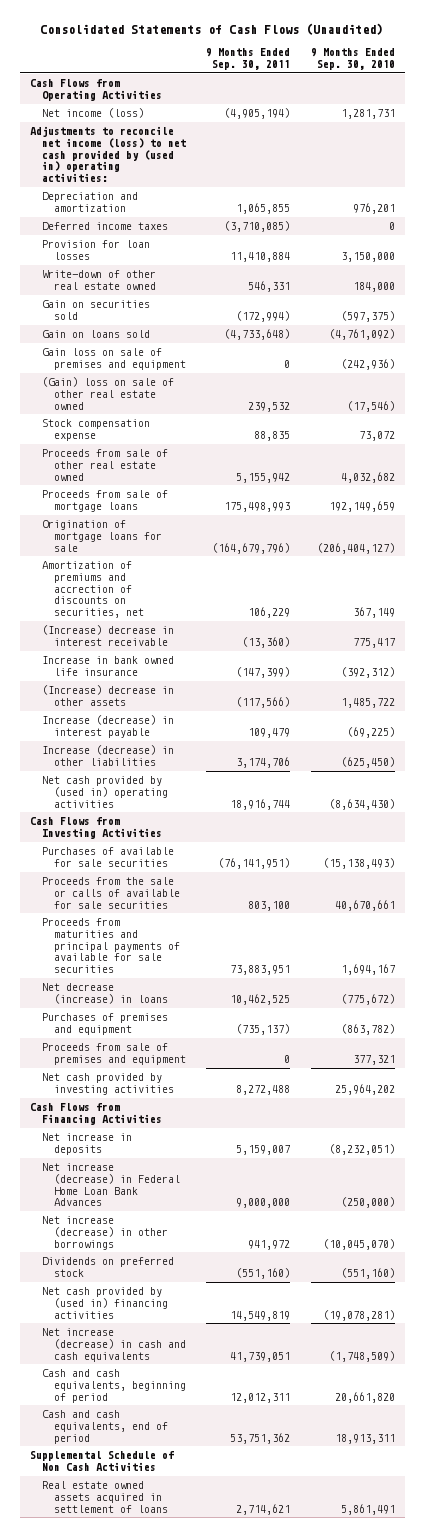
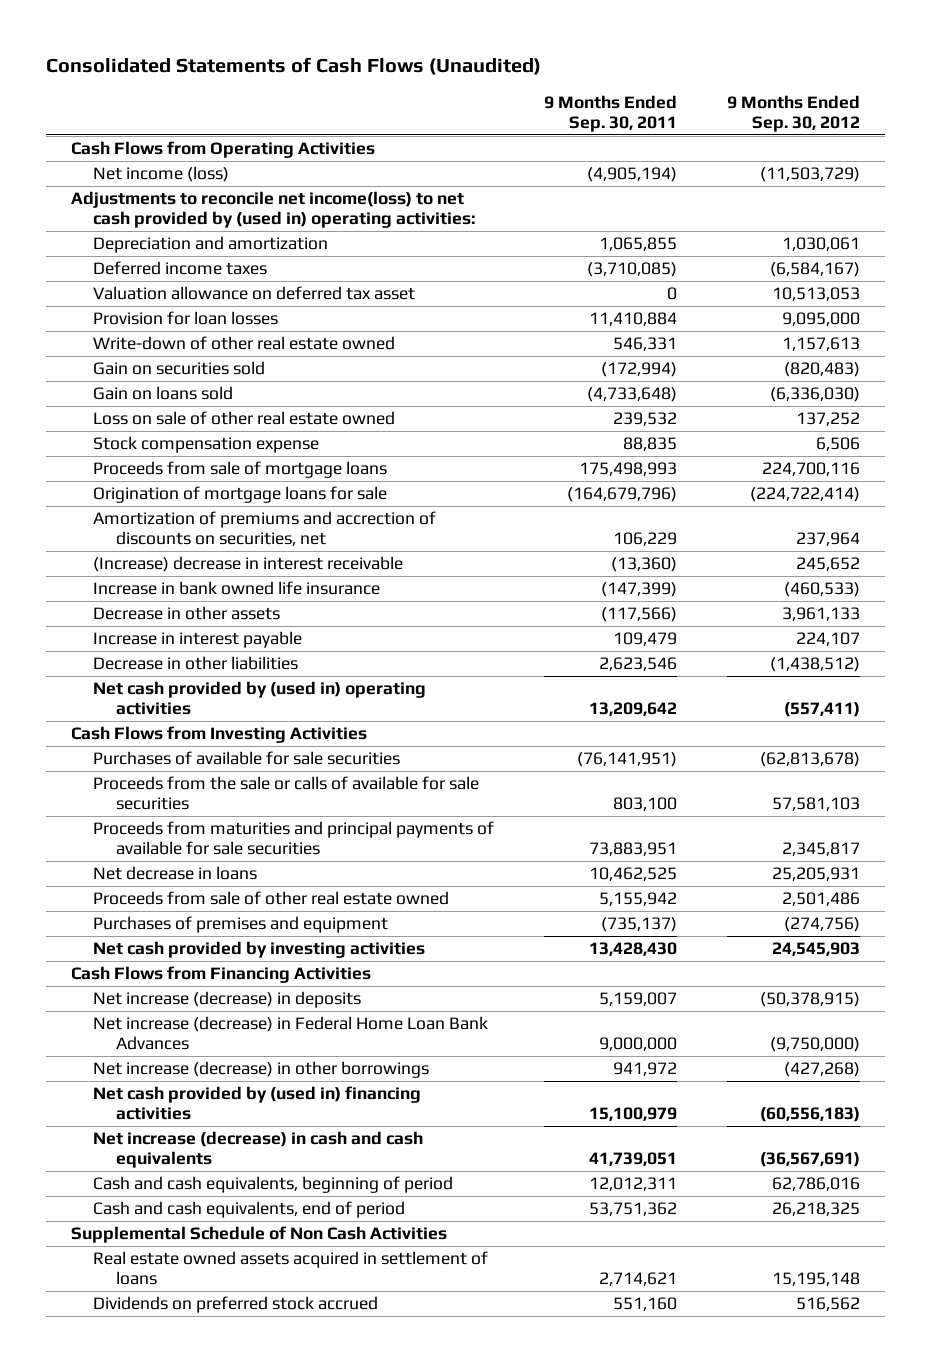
[310,48,395,71] 9 Months Ended Sep. 30, 2010 -> none
none -> [727,94,861,133] 9 Months Ended Sep. 30, 2012
[30,126,186,183] Adjustments to reconcile net income (loss) to net cash provided by (used in) operating activities: -> [70,191,476,229] Adjustments to reconcile net income(loss) to net cash provided by (used in) operating activities:
none -> [93,286,416,301] Valuation allowance on deferred tax asset
[41,348,186,370] Gain loss on sale of premises and equipment -> none
[41,377,174,410] (Gain) loss on sale of other real estate owned -> [93,411,396,426] Loss on sale of other real estate owned
[41,685,174,706] (Increase) decrease in other assets -> [93,606,281,621] Decrease in other assets
[41,715,174,738] Increase (decrease) in interest payable -> [93,631,303,649] Increase in interest payable
[41,745,174,766] Increase (decrease) in other liabilities -> [93,656,299,671] Decrease in other liabilities
[236,756,291,768] 3,174,706 -> [599,657,678,672] 2,623,546
[230,798,291,810] 18,916,744 -> [589,702,678,717] 13,209,642
[41,983,168,1004] Net decrease (increase) in loans -> [93,866,258,881] Net decrease in loans
[41,449,168,481] Proceeds from sale of other real estate owned -> [93,891,450,906] Proceeds from sale of other real estate owned
[41,1043,186,1065] Proceeds from sale of premises and equipment -> none
[236,1084,291,1095] 8,272,488 -> [589,942,678,957] 13,428,430
[41,1133,132,1155] Net increase in deposits -> [93,991,362,1009] Net increase (decrease) in deposits
[41,1257,174,1277] Dividends on preferred stock -> none
[230,1310,291,1321] 14,549,819 -> [589,1107,678,1122] 15,100,979
none -> [93,1296,379,1314] Dividends on preferred stock accrued

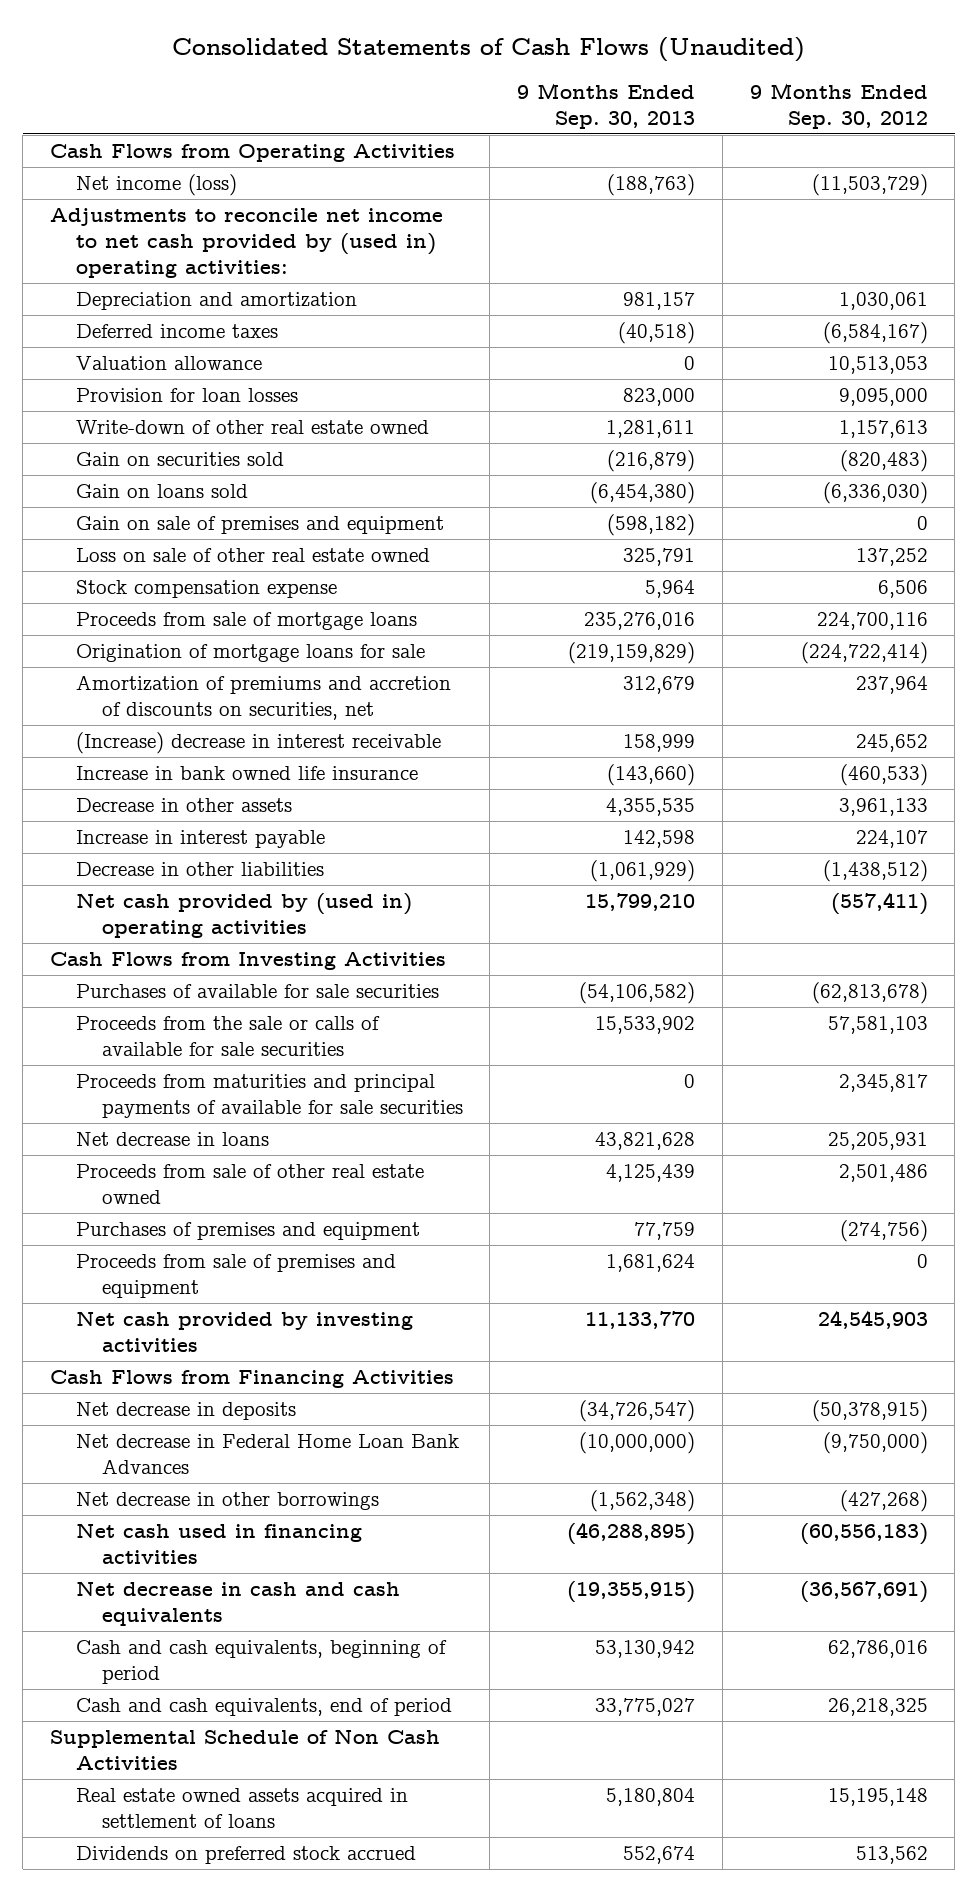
[544,94,678,133] 9 Months Ended Sep. 30, 2011 -> none
none -> [517,82,696,129] 9 Months Ended Sep. 30, 2013
[70,191,476,229] Adjustments to reconcile net income(loss) to net cash provided by (used in) operating activities: -> [50,208,444,279] Adjustments to reconcile net income to net cash provided by (used in) operating activities:
[93,286,416,301] Valuation allowance on deferred tax asset -> [75,356,262,371] Valuation allowance
none -> [75,516,444,535] Gain on sale of premises and equipment
[93,511,437,547] Amortization of premiums and accrection of discounts on securities, net -> [75,675,451,721] Amortization of premiums and accretion of discounts on securities, net
none -> [75,1254,396,1299] Proceeds from sale of premises and equipment
[93,991,362,1009] Net increase (decrease) in deposits -> [75,1402,296,1421] Net decrease in deposits
[93,1016,489,1051] Net increase (decrease) in Federal Home Loan Bank Advances -> [75,1434,459,1475] Net decrease in Federal Home Loan Bank Advances
[93,1061,430,1079] Net increase (decrease) in other borrowings -> [75,1492,379,1511] Net decrease in other borrowings
[93,1086,422,1121] Net cash provided by (used in) financing activities -> [75,1523,362,1565] Net cash used in financing activities
[93,1131,424,1169] Net increase (decrease) in cash and cash equivalents -> [75,1581,400,1627] Net decrease in cash and cash equivalents
[796,1297,861,1312] 516,562 -> [855,1846,928,1865] 513,562

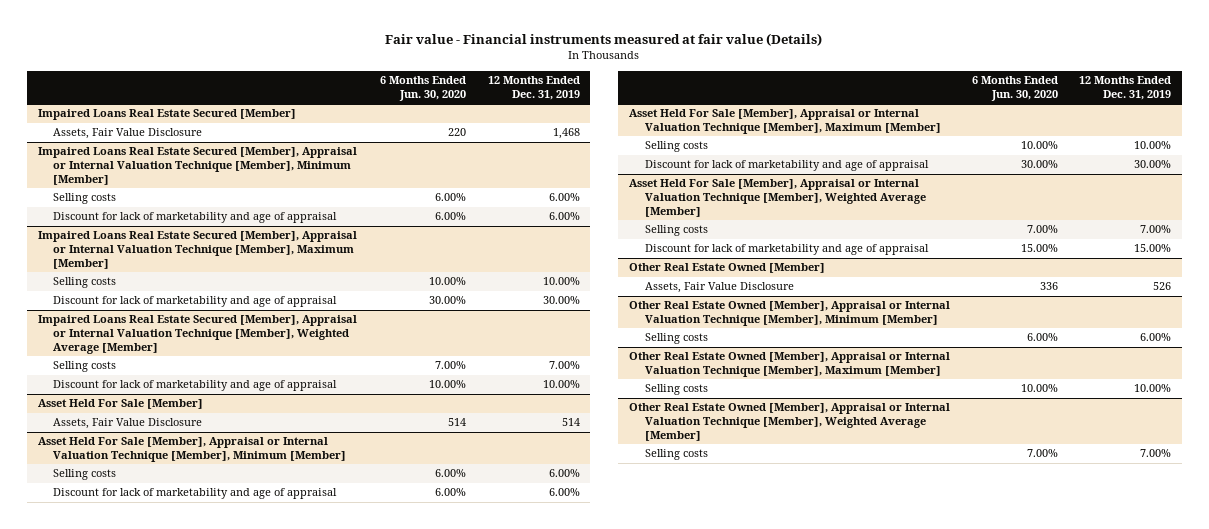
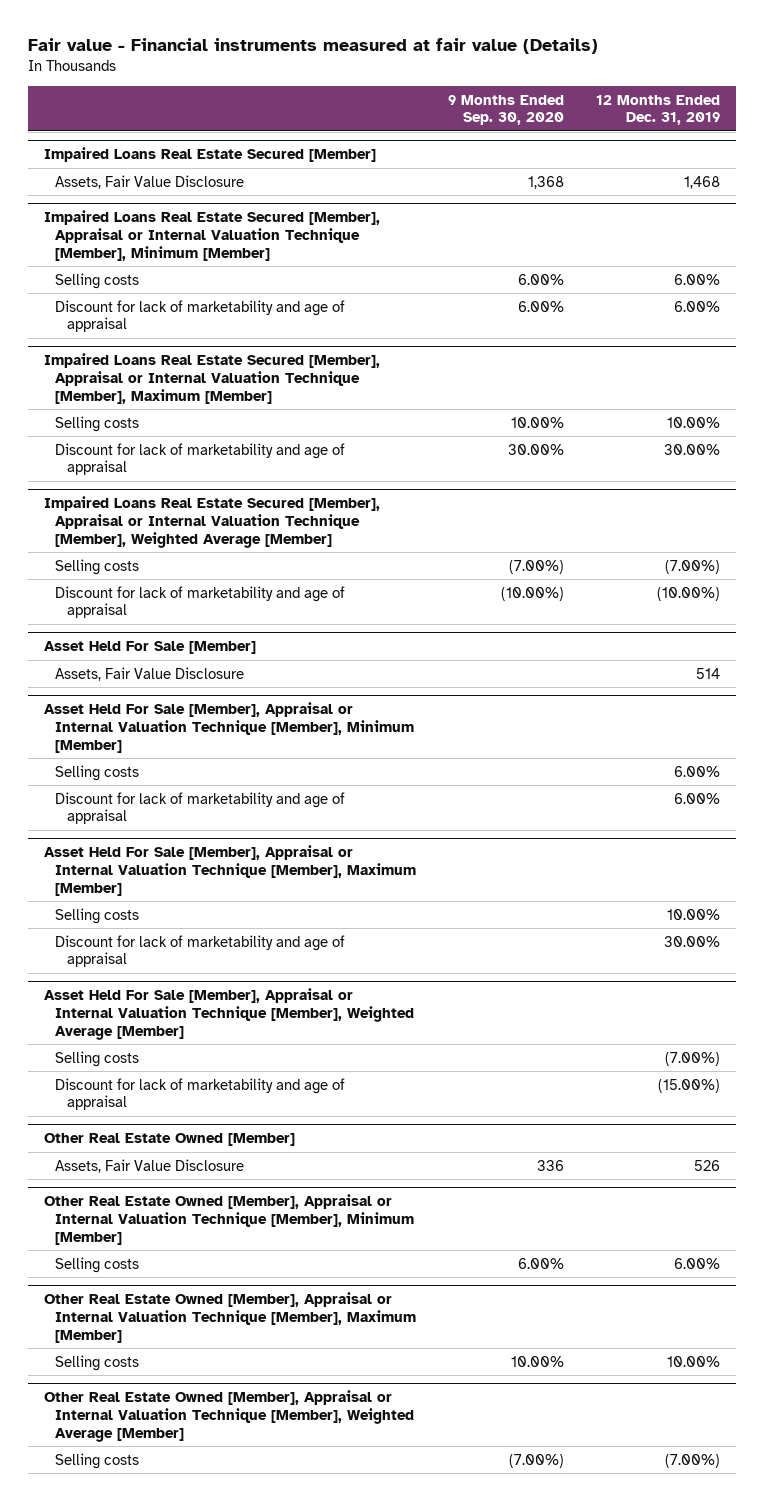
[380,76,467,101] 6 Months Ended Jun. 30, 2020 -> none
none -> [447,94,564,126] 9 Months Ended Sep. 30, 2020
[548,361,580,370] 7.00% -> [664,559,720,574] (7.00%)
[542,380,580,389] 10.00% -> [656,586,720,601] (10.00%)
[1140,225,1172,234] 7.00% -> [664,1051,720,1066] (7.00%)
[1134,244,1172,253] 15.00% -> [657,1078,720,1093] (15.00%)
[1140,449,1172,458] 7.00% -> [664,1453,720,1468] (7.00%)

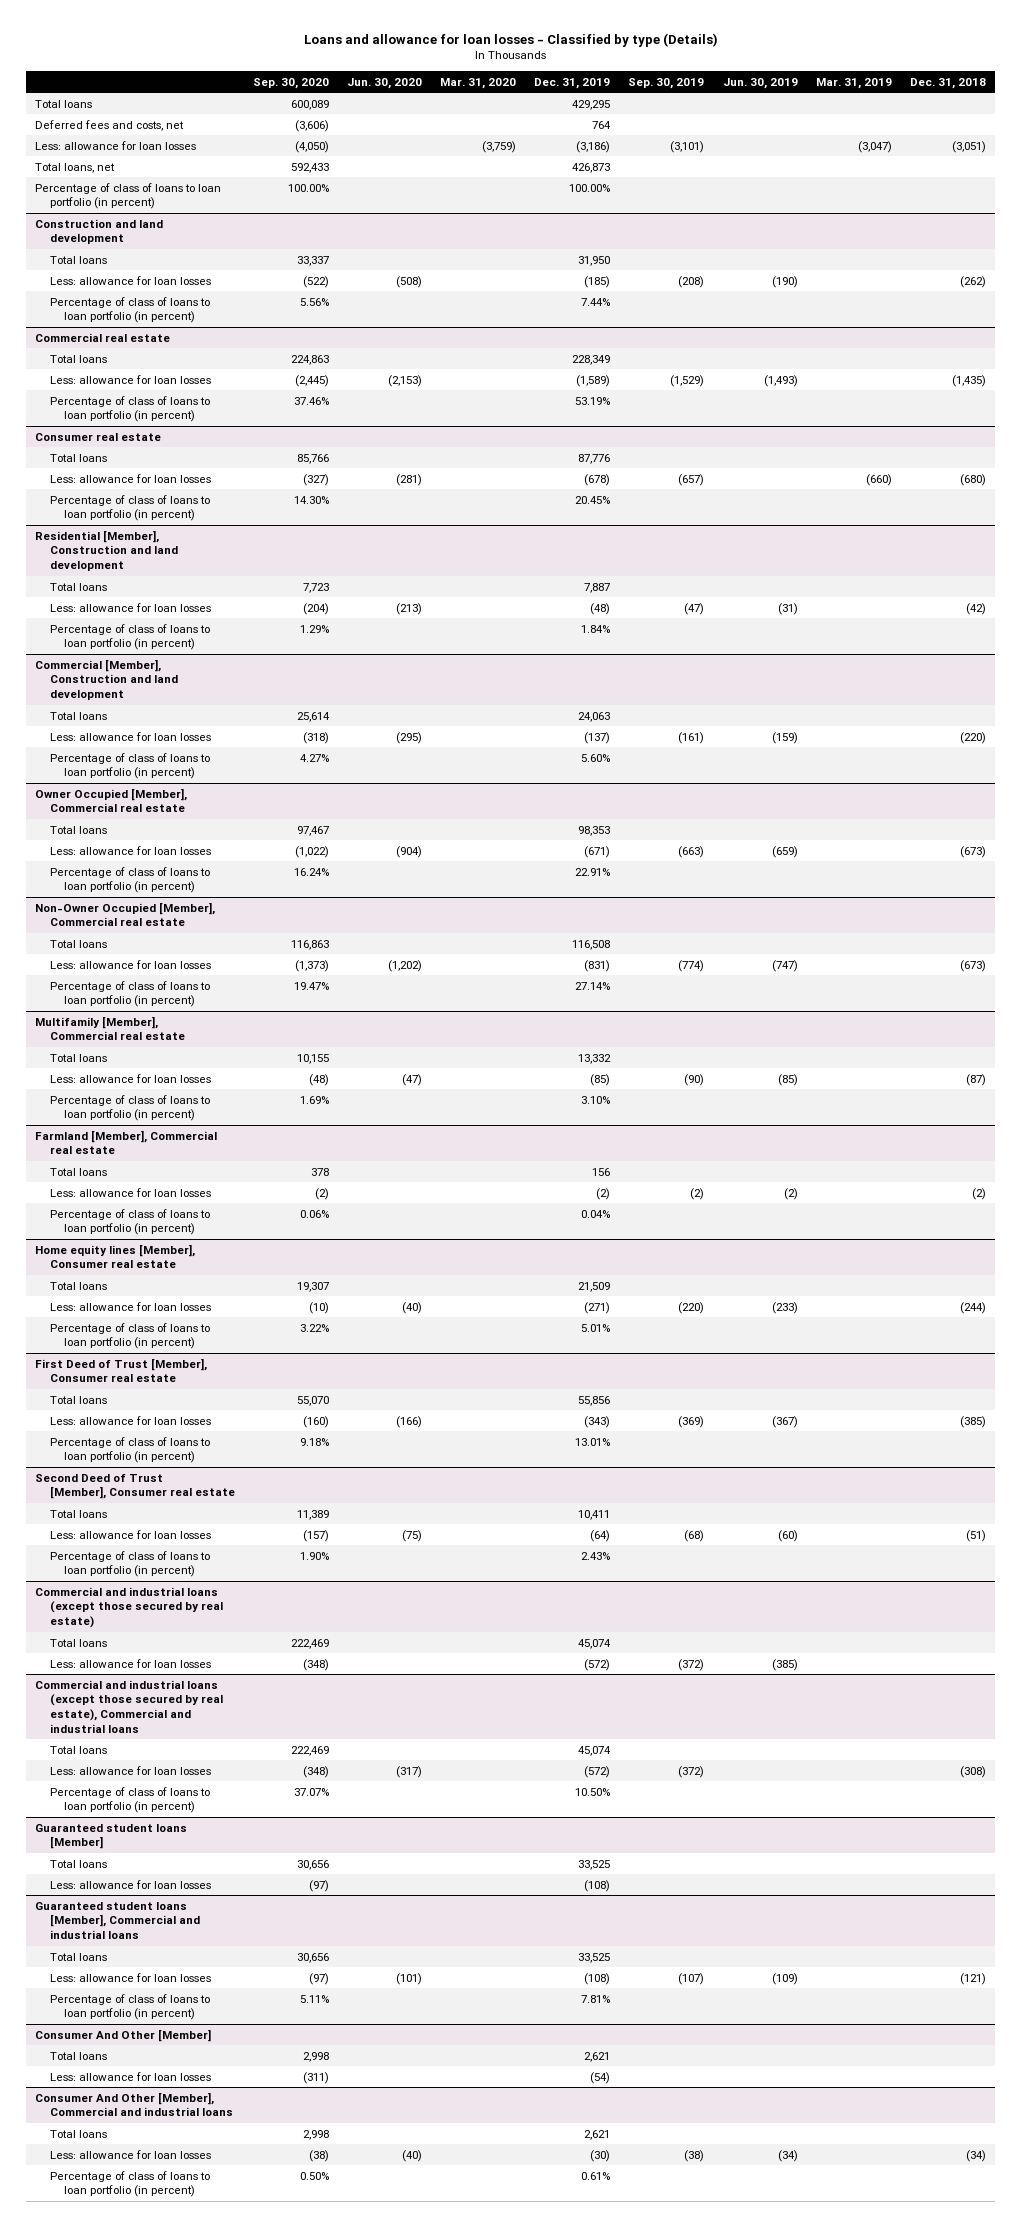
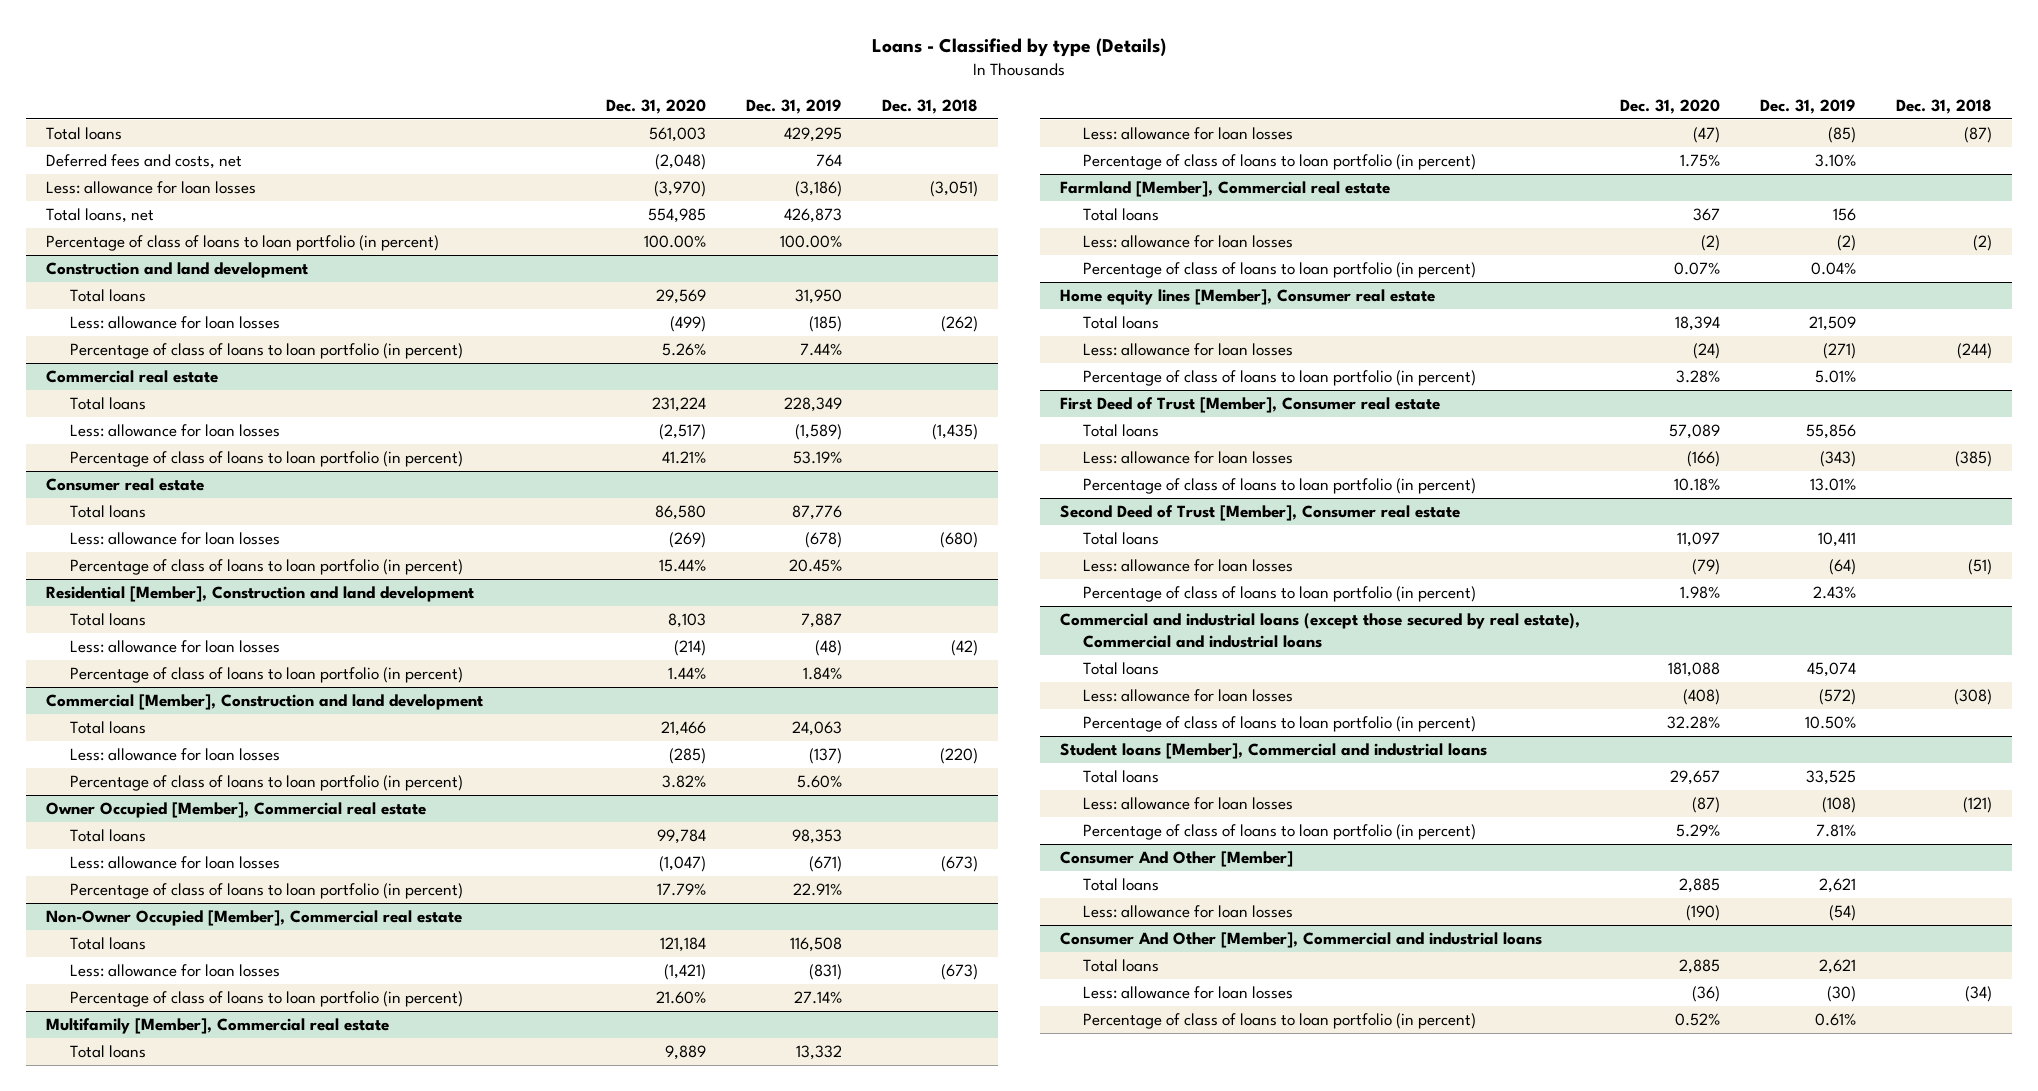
[303,32,718,47] Loans and allowance for loan losses - Classified by type (Details) -> [872,38,1167,58] Loans - Classified by type (Details)
[252,77,329,89] Sep. 30, 2020 -> none
[347,77,423,89] Jun. 30, 2020 -> none
[440,77,517,89] Mar. 31, 2020 -> none
[628,77,705,89] Sep. 30, 2019 -> none
[722,77,798,89] Jun. 30, 2019 -> none
[815,77,892,89] Mar. 31, 2019 -> none
none -> [606,98,707,114] Dec. 31, 2020
[35,1586,223,1629] Commercial and industrial loans (except those secured by real estate) -> none
[49,1638,107,1647] Total loans -> none
[49,1658,211,1668] Less: allowance for loan losses -> none
[35,1823,188,1850] Guaranteed student loans [Member] -> none
[49,1859,107,1868] Total loans -> none
[49,1879,211,1889] Less: allowance for loan losses -> none
[35,1901,200,1940] Guaranteed student loans [Member], Commercial and industrial loans -> [1060,742,1488,759] Student loans [Member], Commercial and industrial loans

